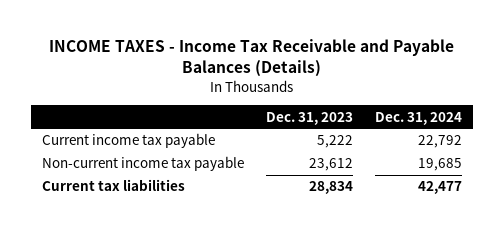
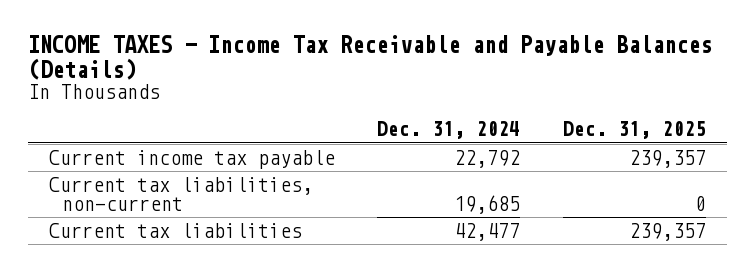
[265,111,353,125] Dec. 31, 2023 -> none
none -> [562,121,706,140] Dec. 31, 2025
[42,156,245,172] Non-current income tax payable -> [49,177,314,212] Current tax liabilities, non-current

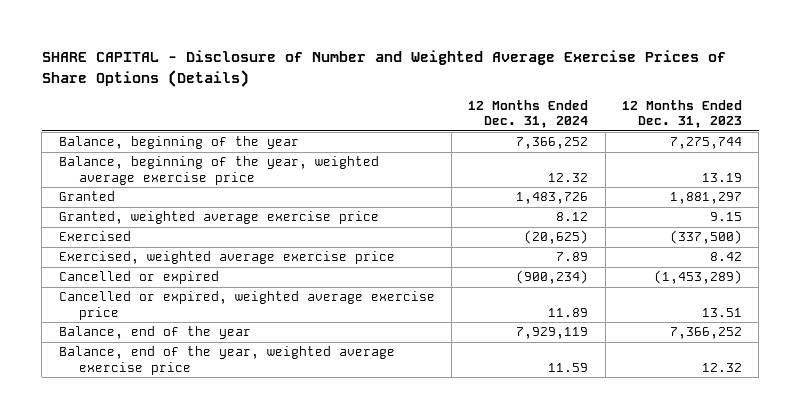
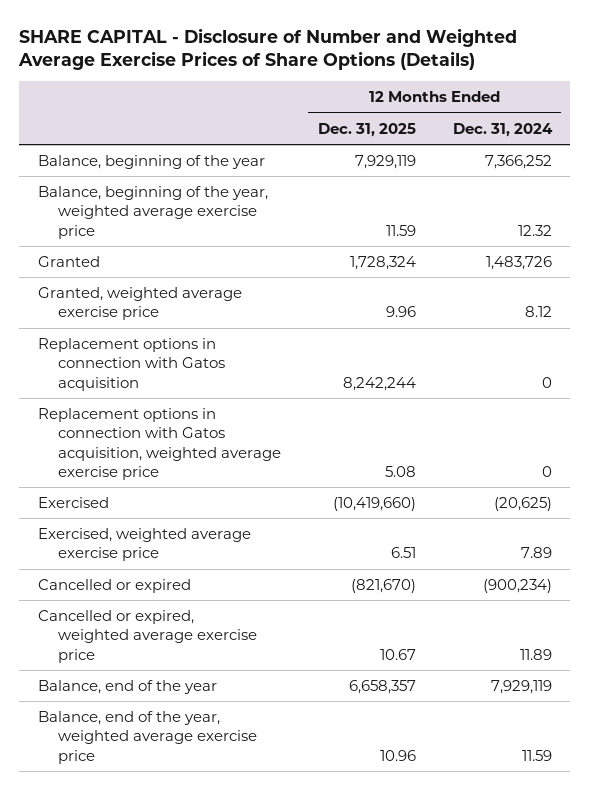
[621,100,742,129] 12 Months Ended Dec. 31, 2023 -> none
none -> [317,122,416,137] Dec. 31, 2025
none -> [37,337,225,391] Replacement options in connection with Gatos acquisition
none -> [37,407,281,481] Replacement options in connection with Gatos acquisition, weighted average exercise price

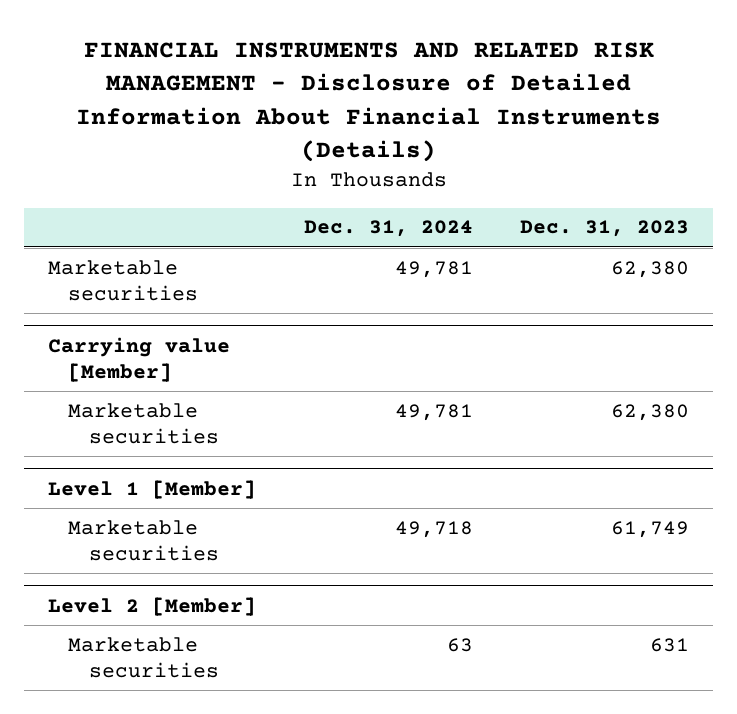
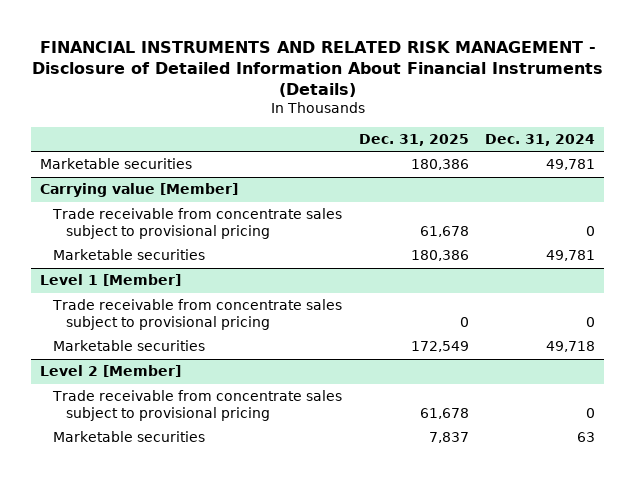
[520,220,690,238] Dec. 31, 2023 -> none
none -> [358,133,469,146] Dec. 31, 2025
none -> [52,208,343,239] Trade receivable from concentrate sales subject to provisional pricing
none -> [52,299,343,330] Trade receivable from concentrate sales subject to provisional pricing
none -> [52,390,343,421] Trade receivable from concentrate sales subject to provisional pricing

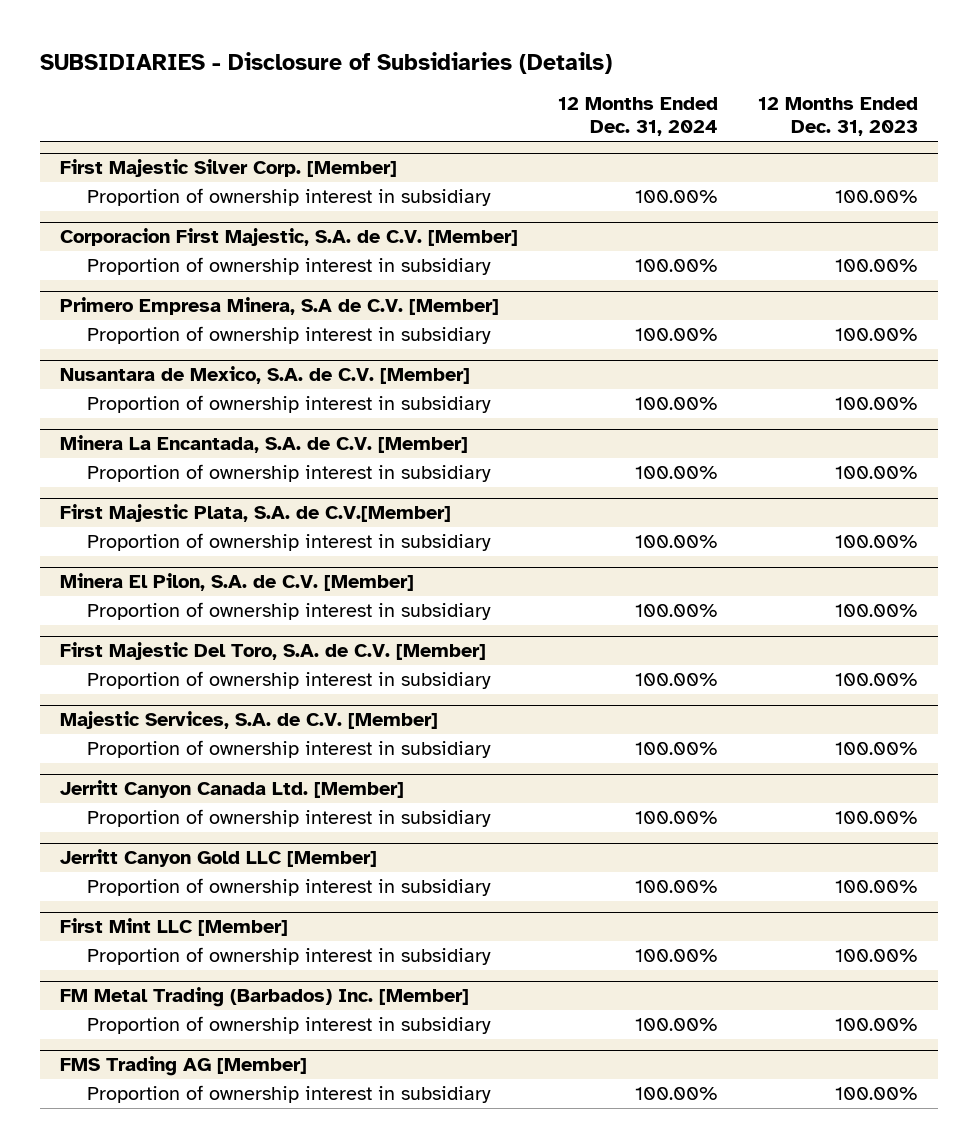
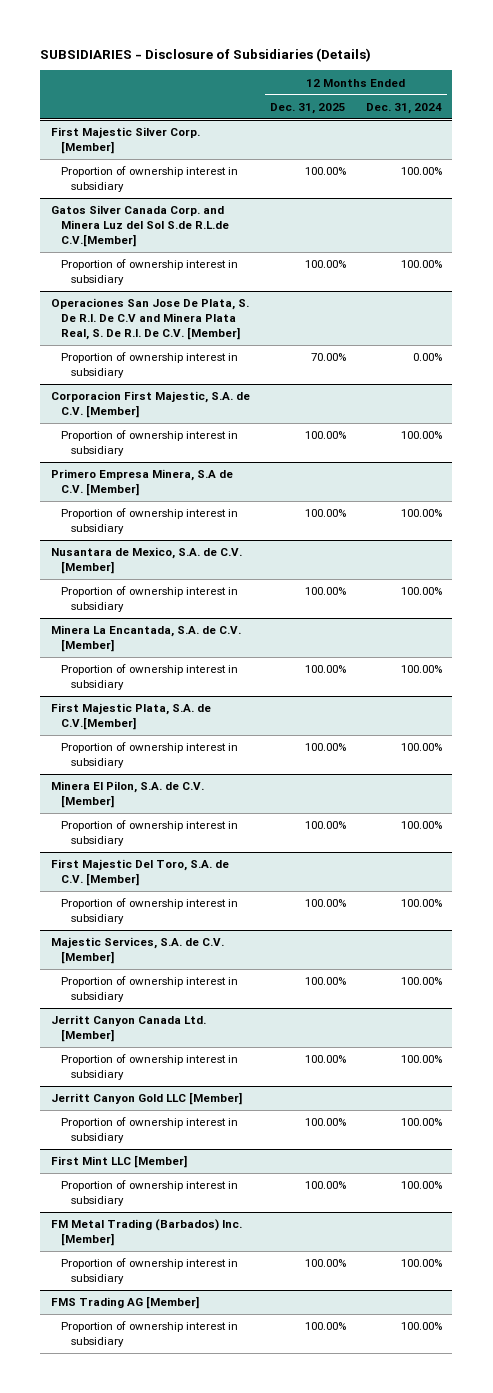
[757,97,918,137] 12 Months Ended Dec. 31, 2023 -> none
none -> [269,102,346,114] Dec. 31, 2025
none -> [50,205,230,248] Gatos Silver Canada Corp. and Minera Luz del Sol S.de R.L.de C.V.[Member]
none -> [61,259,239,286] Proportion of ownership interest in subsidiary
none -> [50,298,249,341] Operaciones San Jose De Plata, S. De R.l. De C.V and Minera Plata Real, S. De R.l. De C.V. [Member]
none -> [61,352,239,379] Proportion of ownership interest in subsidiary

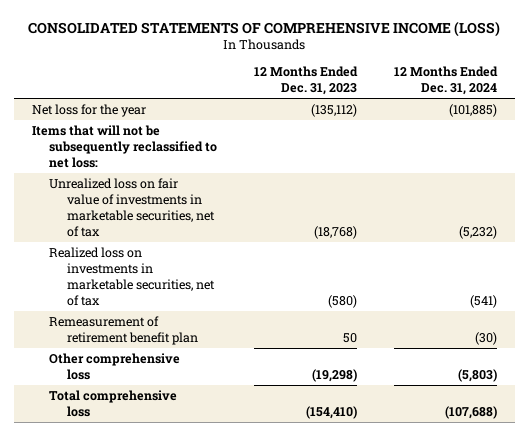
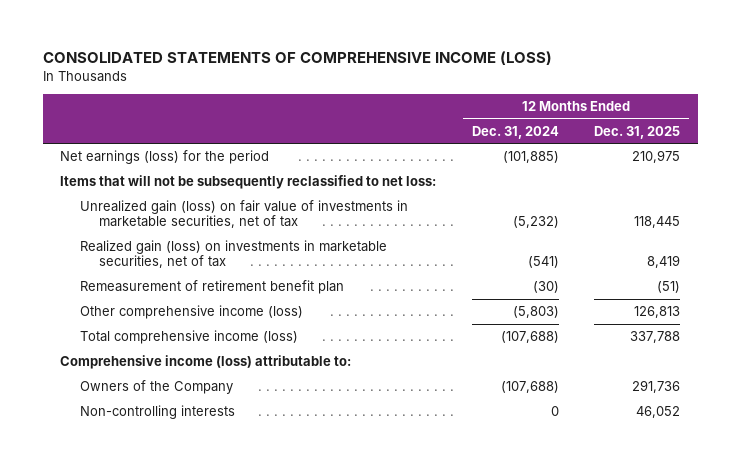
[254,66,359,96] 12 Months Ended Dec. 31, 2023 -> none
none -> [594,125,681,139] Dec. 31, 2025
[31,103,146,117] Net loss for the year -> [60,150,270,165] Net earnings (loss) for the period
[49,177,215,237] Unrealized loss on fair value of investments in marketable securities, net of tax -> [79,200,408,229] Unrealized gain (loss) on fair value of investments in marketable securities, net of tax
[49,246,215,306] Realized loss on investments in marketable securities, net of tax -> [79,240,387,269] Realized gain (loss) on investments in marketable securities, net of tax
[49,352,181,380] Other comprehensive loss -> [79,305,303,320] Other comprehensive income (loss)
[49,389,178,417] Total comprehensive loss -> [79,330,298,345] Total comprehensive income (loss)
none -> [60,355,352,370] Comprehensive income (loss) attributable to:
none -> [79,380,233,395] Owners of the Company
none -> [79,405,235,420] Non-controlling interests

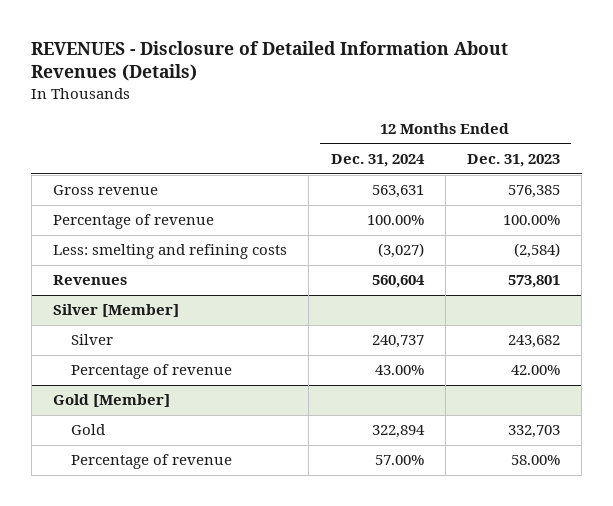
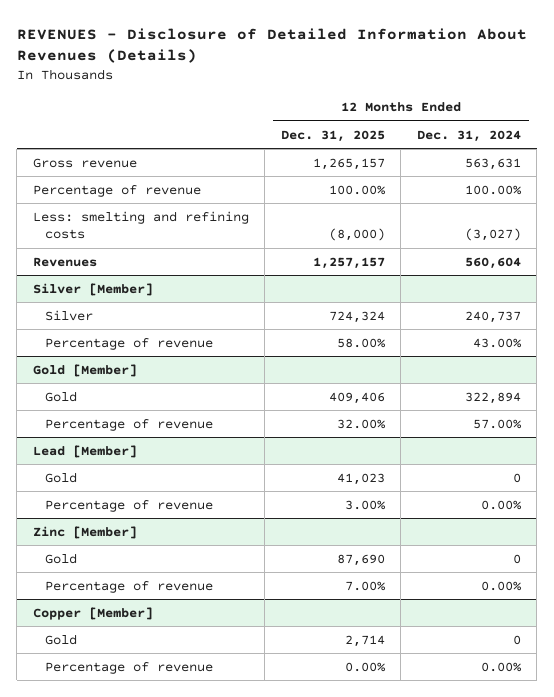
[467,154,561,168] Dec. 31, 2023 -> none
none -> [280,129,385,142] Dec. 31, 2025
none -> [32,444,137,458] Lead [Member]
none -> [45,471,78,483] Gold
none -> [45,499,214,512] Percentage of revenue
none -> [32,525,137,539] Zinc [Member]
none -> [45,552,78,564] Gold
none -> [45,580,214,593] Percentage of revenue
none -> [32,606,153,620] Copper [Member]
none -> [45,633,78,645] Gold
none -> [45,661,214,674] Percentage of revenue

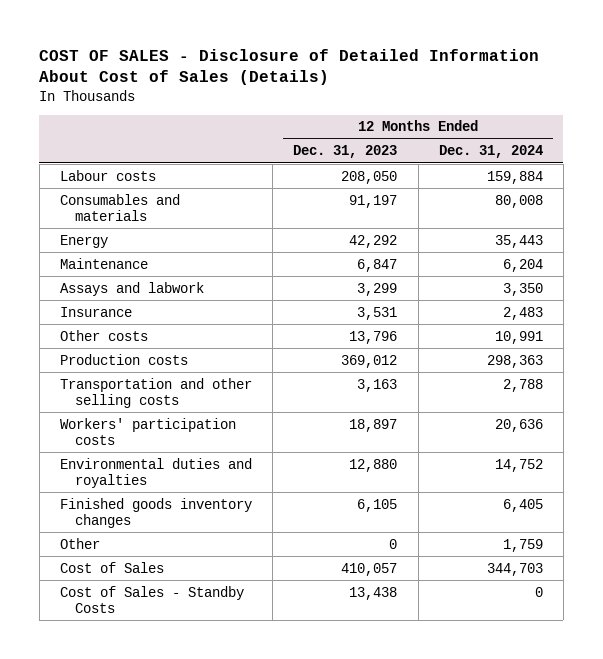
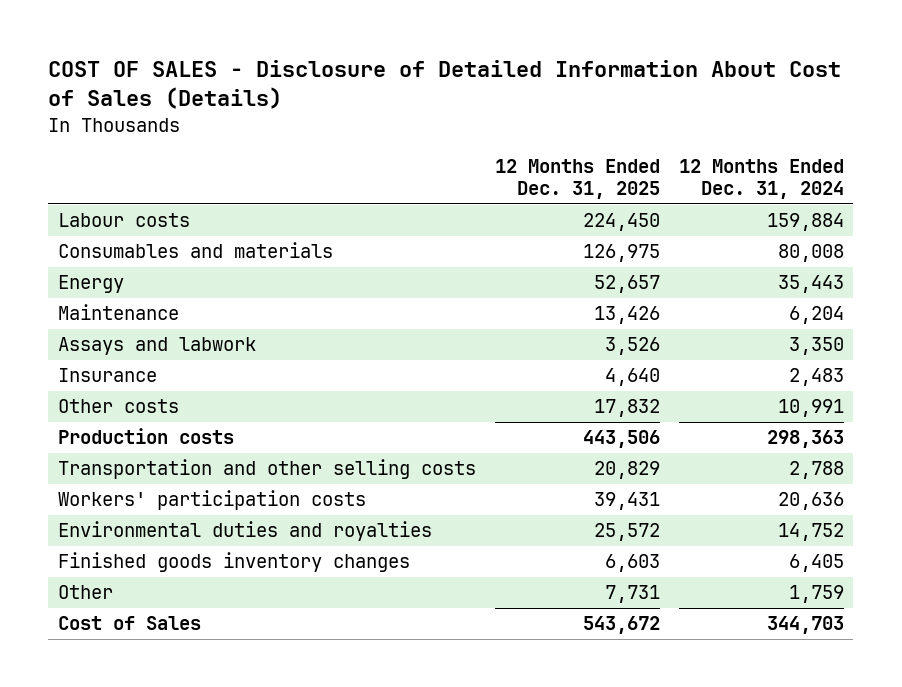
[293,145,398,159] Dec. 31, 2023 -> none
none -> [494,158,660,200] 12 Months Ended Dec. 31, 2025
[60,585,245,613] Cost of Sales - Standby Costs -> none

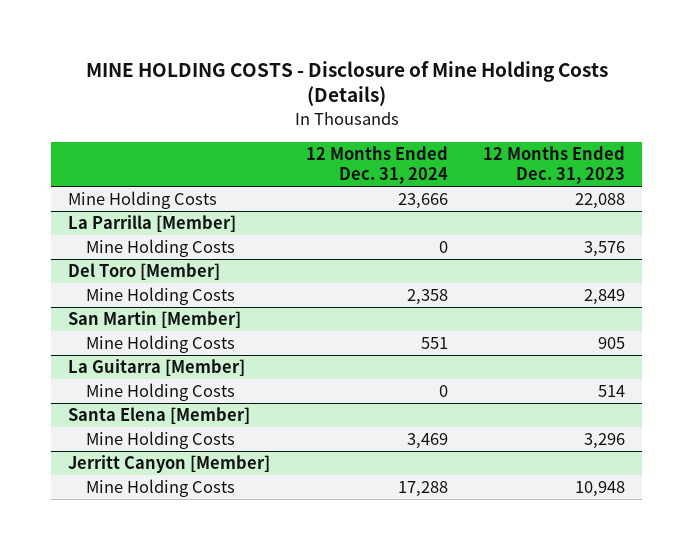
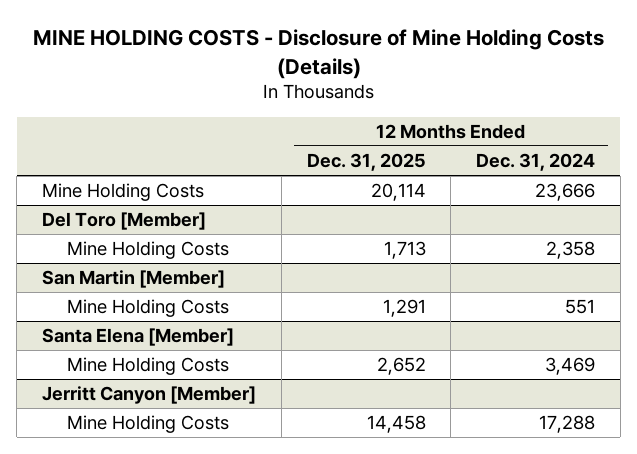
[482,145,625,184] 12 Months Ended Dec. 31, 2023 -> none
none -> [306,153,426,172] Dec. 31, 2025
[68,215,237,233] La Parrilla [Member] -> none
[86,239,236,258] Mine Holding Costs -> none
[68,359,246,377] La Guitarra [Member] -> none
[86,383,236,402] Mine Holding Costs -> none

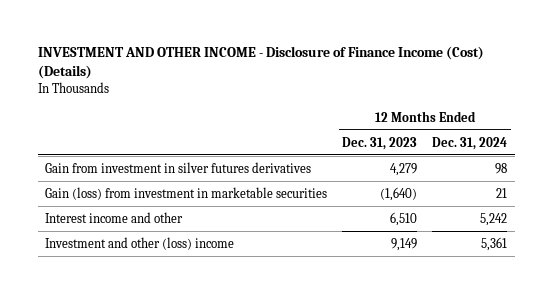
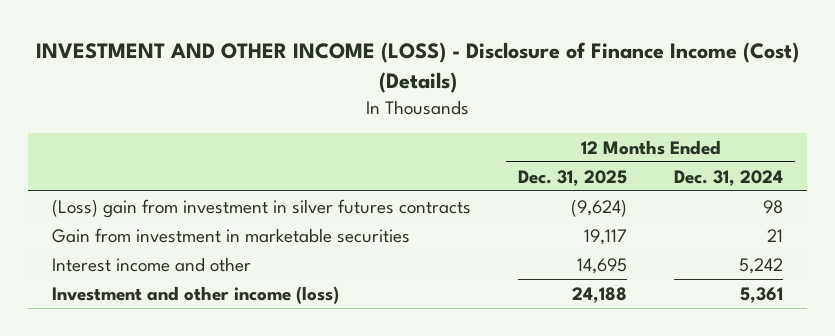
[37,46,484,80] INVESTMENT AND OTHER INCOME - Disclosure of Finance Income (Cost) (Details) -> [35,41,799,93] INVESTMENT AND OTHER INCOME (LOSS) - Disclosure of Finance Income (Cost) (Details)
[342,136,418,150] Dec. 31, 2023 -> none
none -> [518,169,628,186] Dec. 31, 2025
[45,161,312,173] Gain from investment in silver futures derivatives -> [51,198,471,218] (Loss) gain from investment in silver futures contracts
[45,186,328,200] Gain (loss) from investment in marketable securities -> [51,227,410,243] Gain from investment in marketable securities
[45,236,235,250] Investment and other (loss) income -> [51,285,339,304] Investment and other income (loss)

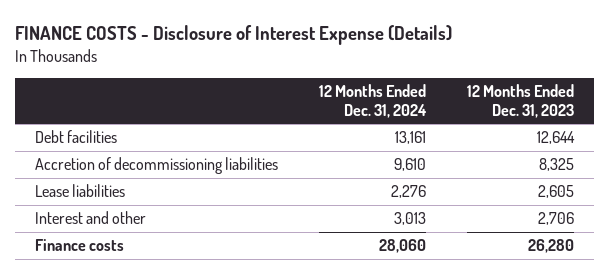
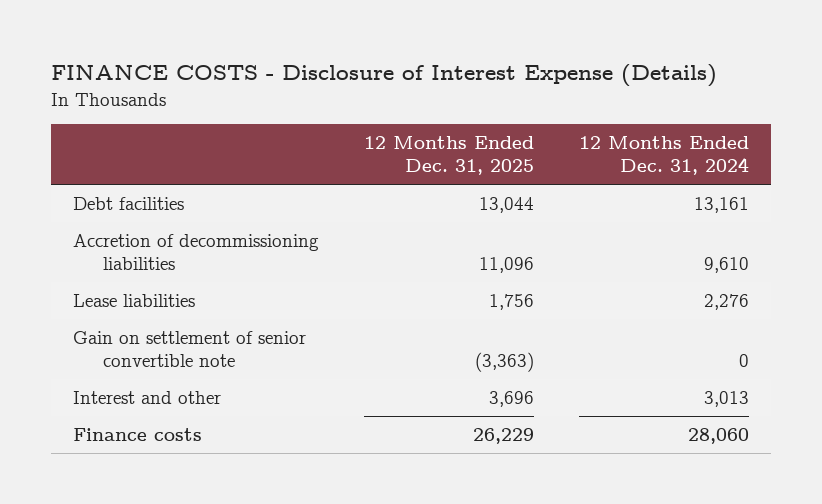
[466,83,574,118] 12 Months Ended Dec. 31, 2023 -> none
none -> [363,136,534,176] 12 Months Ended Dec. 31, 2025
none -> [73,330,307,367] Gain on settlement of senior convertible note

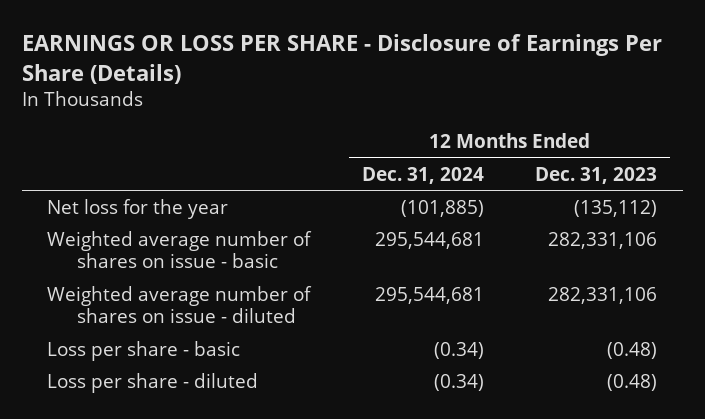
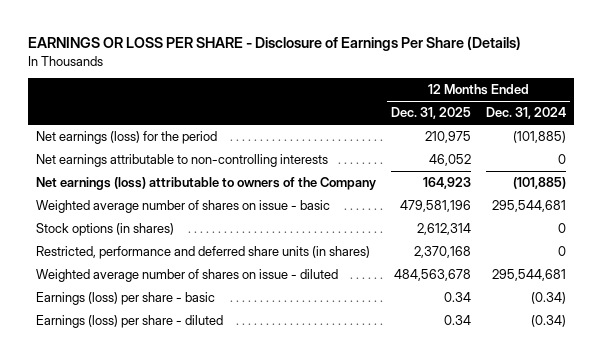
[535,166,658,184] Dec. 31, 2023 -> none
none -> [390,107,471,120] Dec. 31, 2025
[47,198,229,219] Net loss for the year -> [35,131,217,145] Net earnings (loss) for the period
none -> [35,154,328,168] Net earnings attributable to non-controlling interests
none -> [35,177,376,191] Net earnings (loss) attributable to owners of the Company
none -> [35,223,174,237] Stock options (in shares)
none -> [35,246,370,260] Restricted, performance and deferred share units (in shares)
[47,340,241,361] Loss per share - basic -> [35,292,215,306] Earnings (loss) per share - basic
[47,372,259,393] Loss per share - diluted -> [35,315,223,329] Earnings (loss) per share - diluted

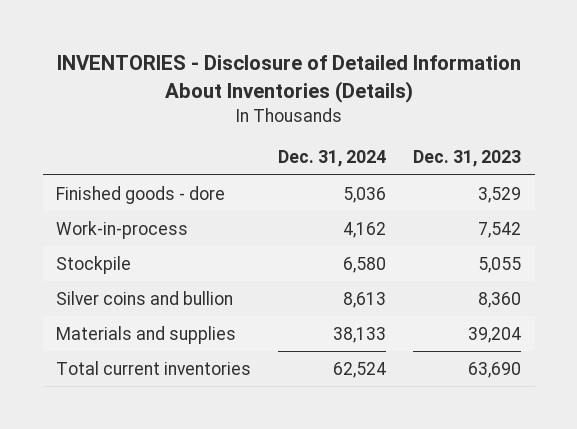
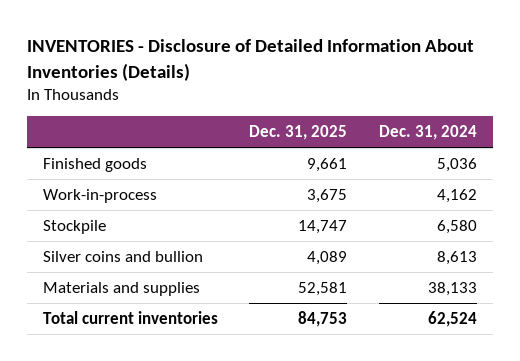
[413,150,522,168] Dec. 31, 2023 -> none
none -> [249,124,348,140] Dec. 31, 2025
[56,185,226,204] Finished goods - dore -> [42,157,147,172] Finished goods

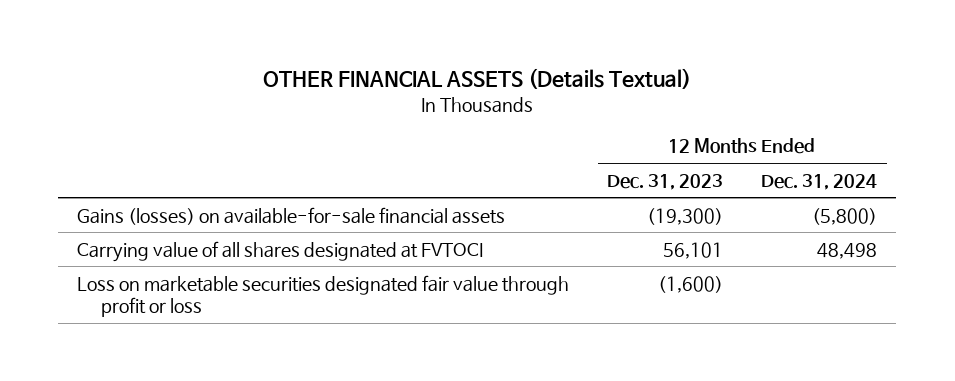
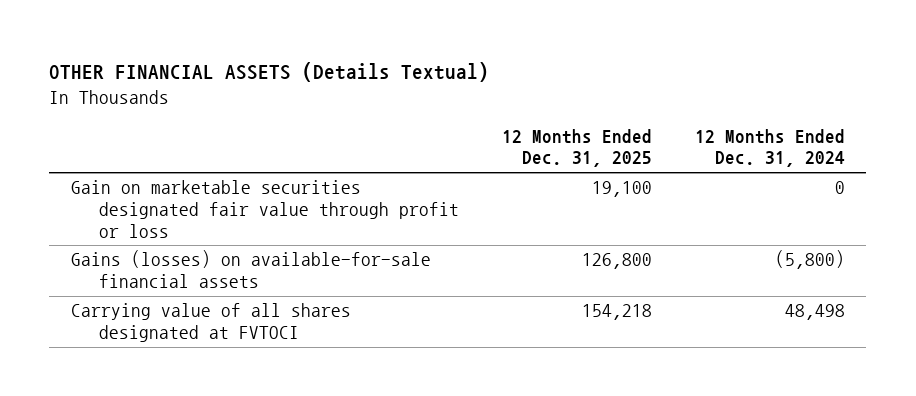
[607,173,724,190] Dec. 31, 2023 -> none
none -> [501,128,652,168] 12 Months Ended Dec. 31, 2025
none -> [70,180,459,238] Gain on marketable securities designated fair value through profit or loss
[77,274,570,318] Loss on marketable securities designated fair value through profit or loss -> none

